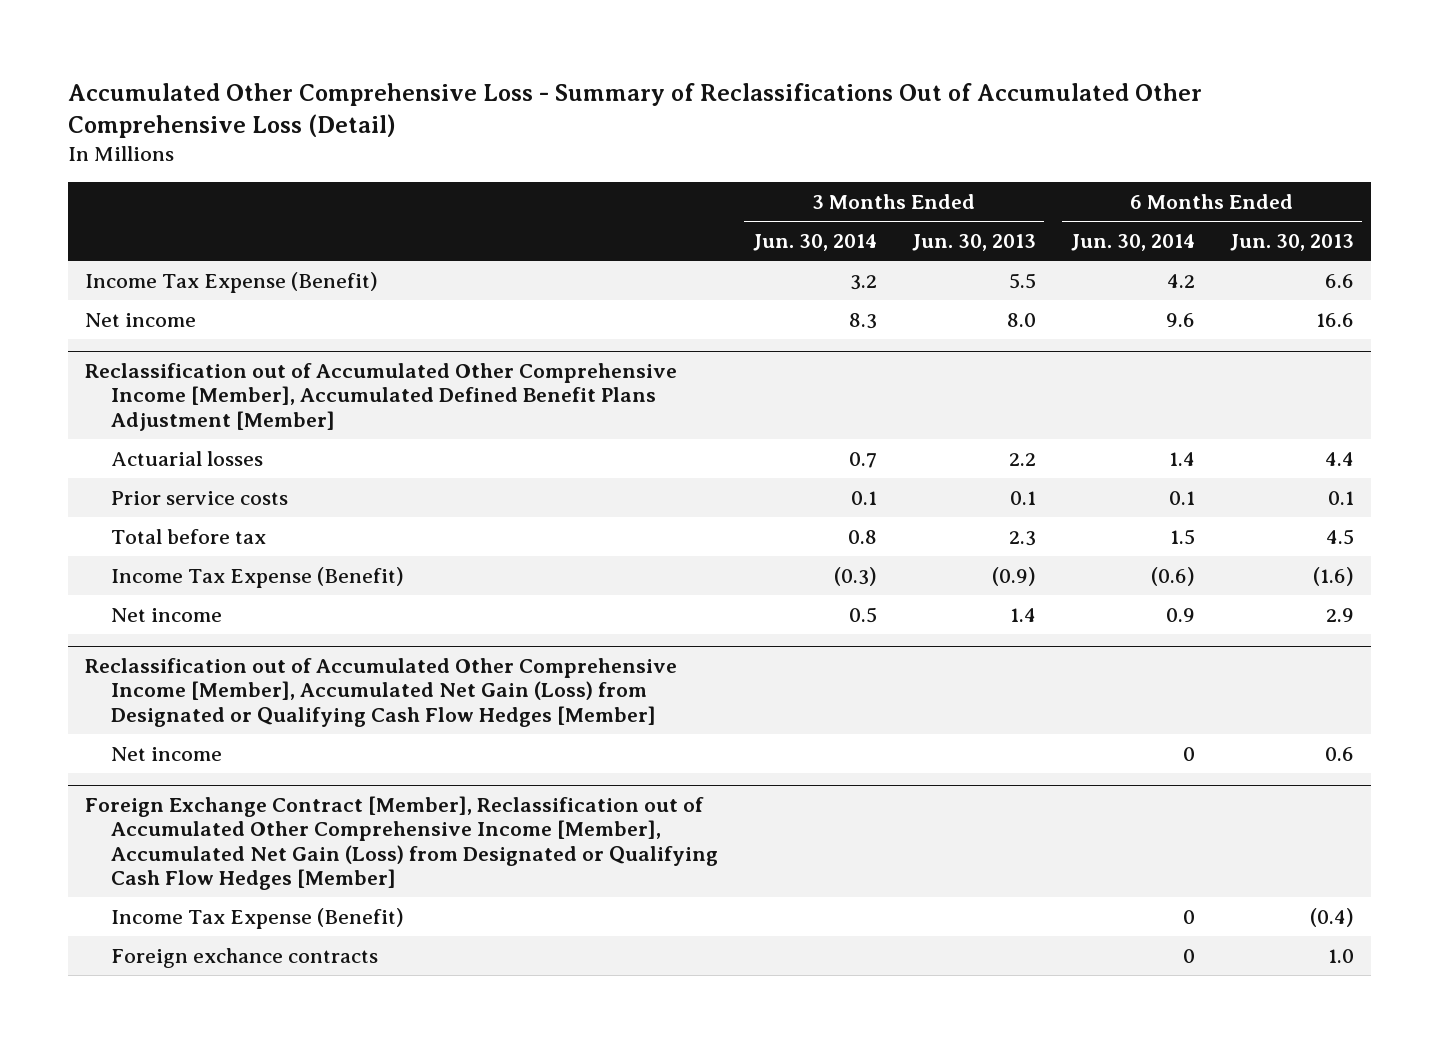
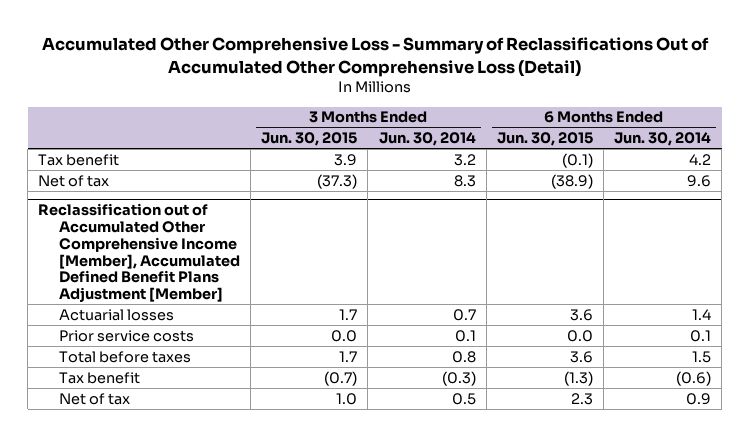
[911,234,1036,252] Jun. 30, 2013 -> none
[1229,234,1354,252] Jun. 30, 2013 -> none
none -> [261,132,358,147] Jun. 30, 2015
none -> [496,132,593,147] Jun. 30, 2015
[85,271,379,293] Income Tax Expense (Benefit) -> [38,153,120,166] Tax benefit
[85,312,197,327] Net income -> [38,174,110,187] Net of tax
[85,657,678,727] Reclassification out of Accumulated Other Comprehensive Income [Member], Accumulated Net Gain (Loss) from Designated or Qualifying Cash Flow Hedges [Member] -> none
[110,746,222,761] Net income -> none
[85,795,718,890] Foreign Exchange Contract [Member], Reclassification out of Accumulated Other Comprehensive Income [Member], Accumulated Net Gain (Loss) from Designated or Qualifying Cash Flow Hedges [Member] -> none
[110,907,404,929] Income Tax Expense (Benefit) -> none
[110,947,378,968] Foreign exchance contracts -> none
[110,528,266,544] Total before tax -> [58,350,191,363] Total before taxes
[110,566,404,588] Income Tax Expense (Benefit) -> [58,371,140,384] Tax benefit
[110,607,222,622] Net income -> [58,392,130,405] Net of tax

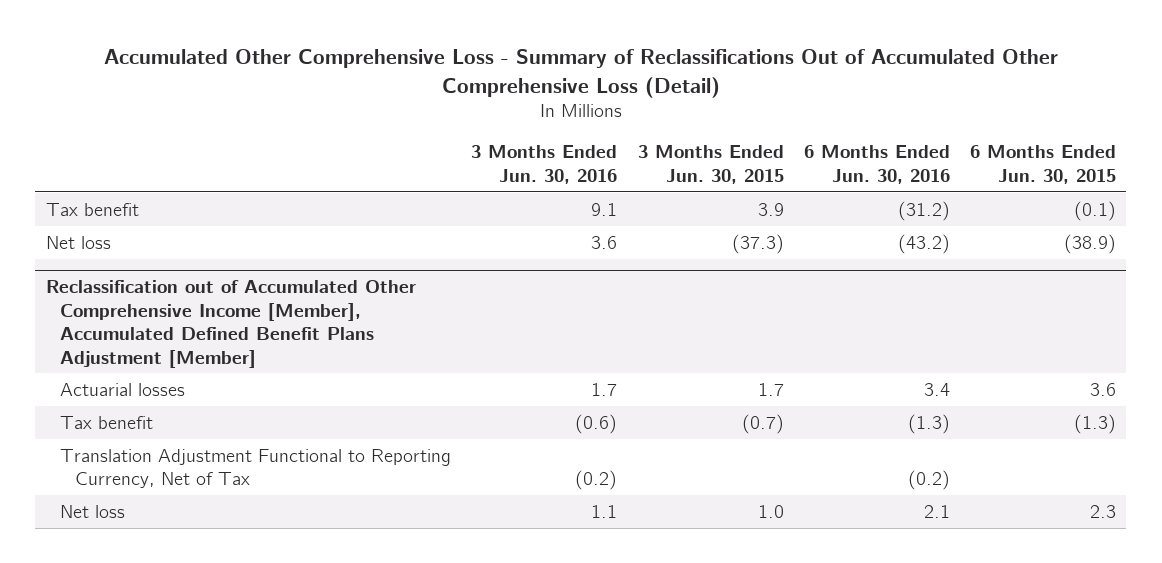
[378,132,476,147] Jun. 30, 2014 -> none
[614,132,712,147] Jun. 30, 2014 -> none
none -> [471,145,618,184] 3 Months Ended Jun. 30, 2016
none -> [803,145,950,184] 6 Months Ended Jun. 30, 2016
[38,174,110,187] Net of tax -> [45,235,111,249] Net loss
[58,329,194,342] Prior service costs -> none
[58,350,191,363] Total before taxes -> none
none -> [60,448,452,489] Translation Adjustment Functional to Reporting Currency, Net of Tax
[58,392,130,405] Net of tax -> [60,504,126,518] Net loss

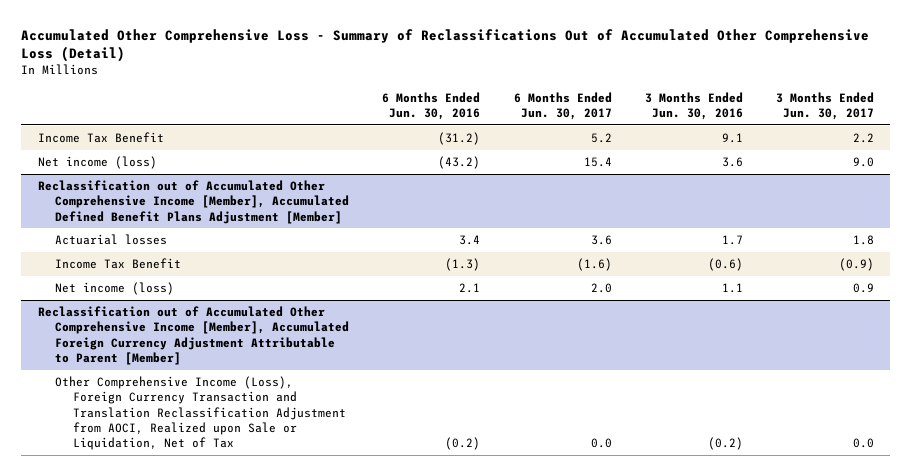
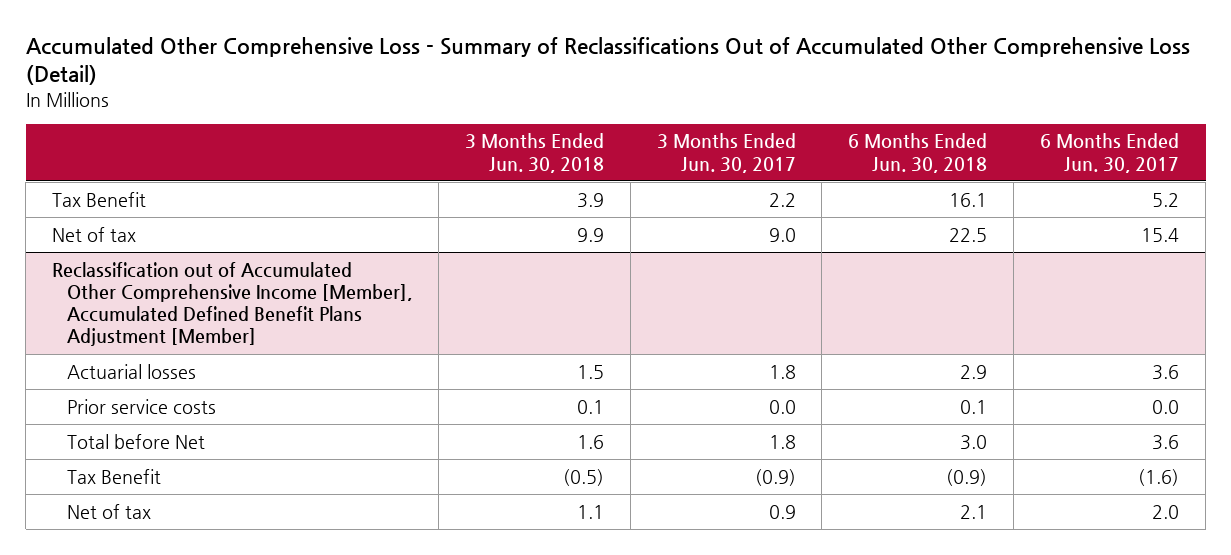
[382,91,481,121] 6 Months Ended Jun. 30, 2016 -> none
[644,91,743,121] 3 Months Ended Jun. 30, 2016 -> none
none -> [464,133,604,173] 3 Months Ended Jun. 30, 2018
none -> [848,133,988,173] 6 Months Ended Jun. 30, 2018
[37,131,164,143] Income Tax Benefit -> [52,191,147,207] Tax Benefit
[37,155,157,169] Net income (loss) -> [52,226,137,242] Net of tax
[37,305,350,365] Reclassification out of Accumulated Other Comprehensive Income [Member], Accumulated Foreign Currency Adjustment Attributable to Parent [Member] -> none
[55,375,347,451] Other Comprehensive Income (Loss), Foreign Currency Transaction and Translation Reclassification Adjustment from AOCI, Realized upon Sale or Liquidation, Net of Tax -> none
none -> [66,398,216,414] Prior service costs
none -> [66,433,205,449] Total before Net
[55,257,182,269] Income Tax Benefit -> [66,468,161,484] Tax Benefit
[55,281,175,295] Net income (loss) -> [66,503,151,519] Net of tax

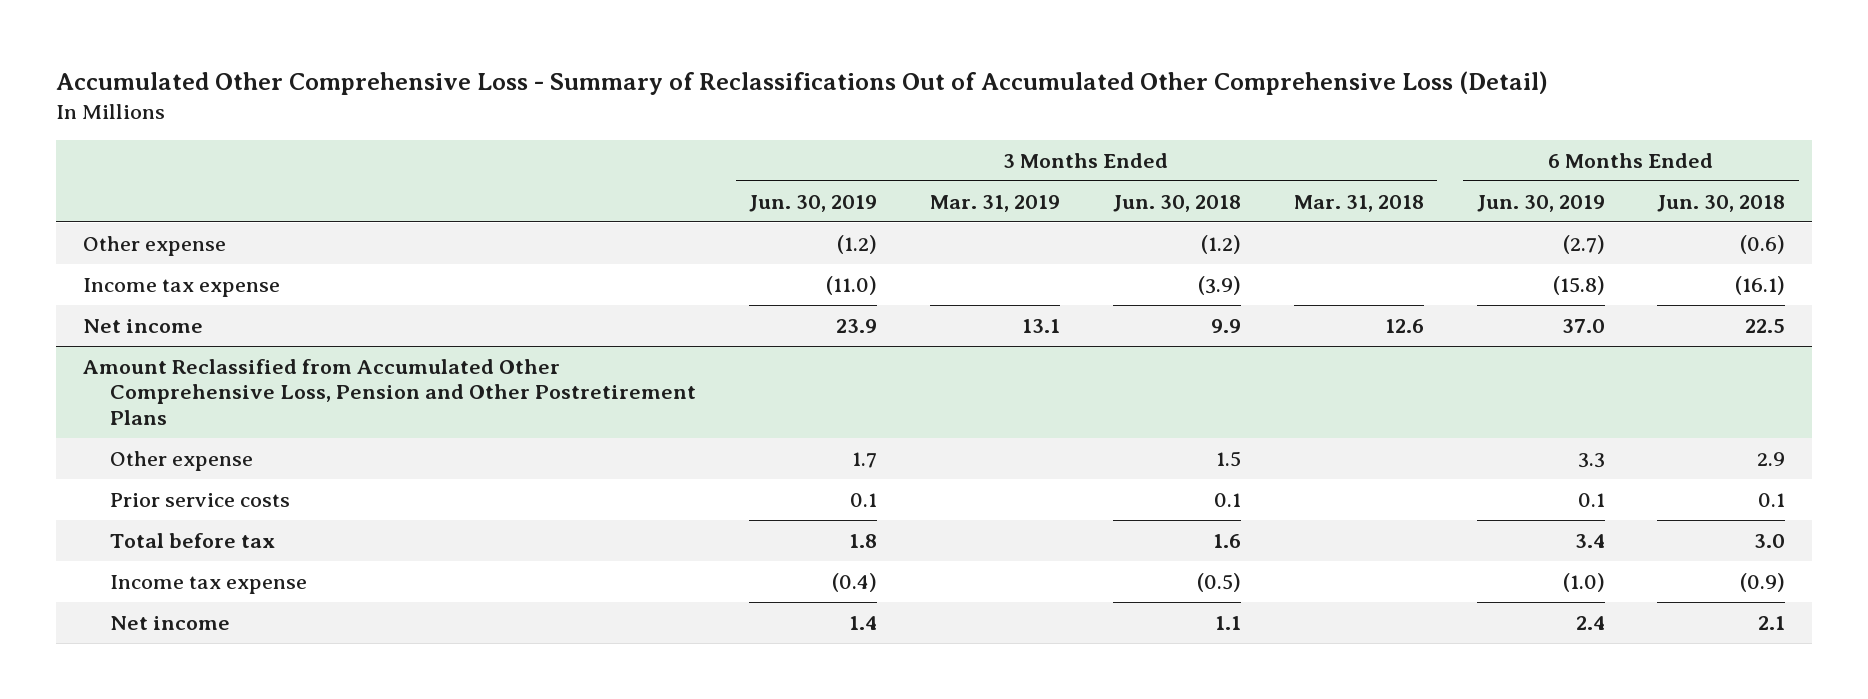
[656,133,796,173] 3 Months Ended Jun. 30, 2017 -> none
[1040,133,1180,173] 6 Months Ended Jun. 30, 2017 -> none
none -> [749,194,878,212] Jun. 30, 2019
none -> [929,194,1060,212] Mar. 31, 2019
none -> [1293,194,1424,212] Mar. 31, 2018
none -> [1476,194,1605,212] Jun. 30, 2019
[52,261,412,347] Reclassification out of Accumulated Other Comprehensive Income [Member], Accumulated Defined Benefit Plans Adjustment [Member] -> none
none -> [82,235,226,256] Other expense
[52,191,147,207] Tax Benefit -> [82,277,280,297] Income tax expense
[576,192,604,208] 3.9 -> [1197,275,1241,295] (3.9)
[949,192,988,207] 16.1 -> [1735,275,1786,295] (16.1)
[52,226,137,242] Net of tax -> [82,318,203,333] Net income
none -> [82,358,697,425] Amount Reclassified from Accumulated Other Comprehensive Loss, Pension and Other Postretirement Plans
[66,363,196,379] Actuarial losses -> [110,450,254,471] Other expense
[66,433,205,449] Total before Net -> [110,532,276,548] Total before tax
[66,468,161,484] Tax Benefit -> [110,574,308,594] Income tax expense
[66,503,151,519] Net of tax -> [110,615,231,630] Net income

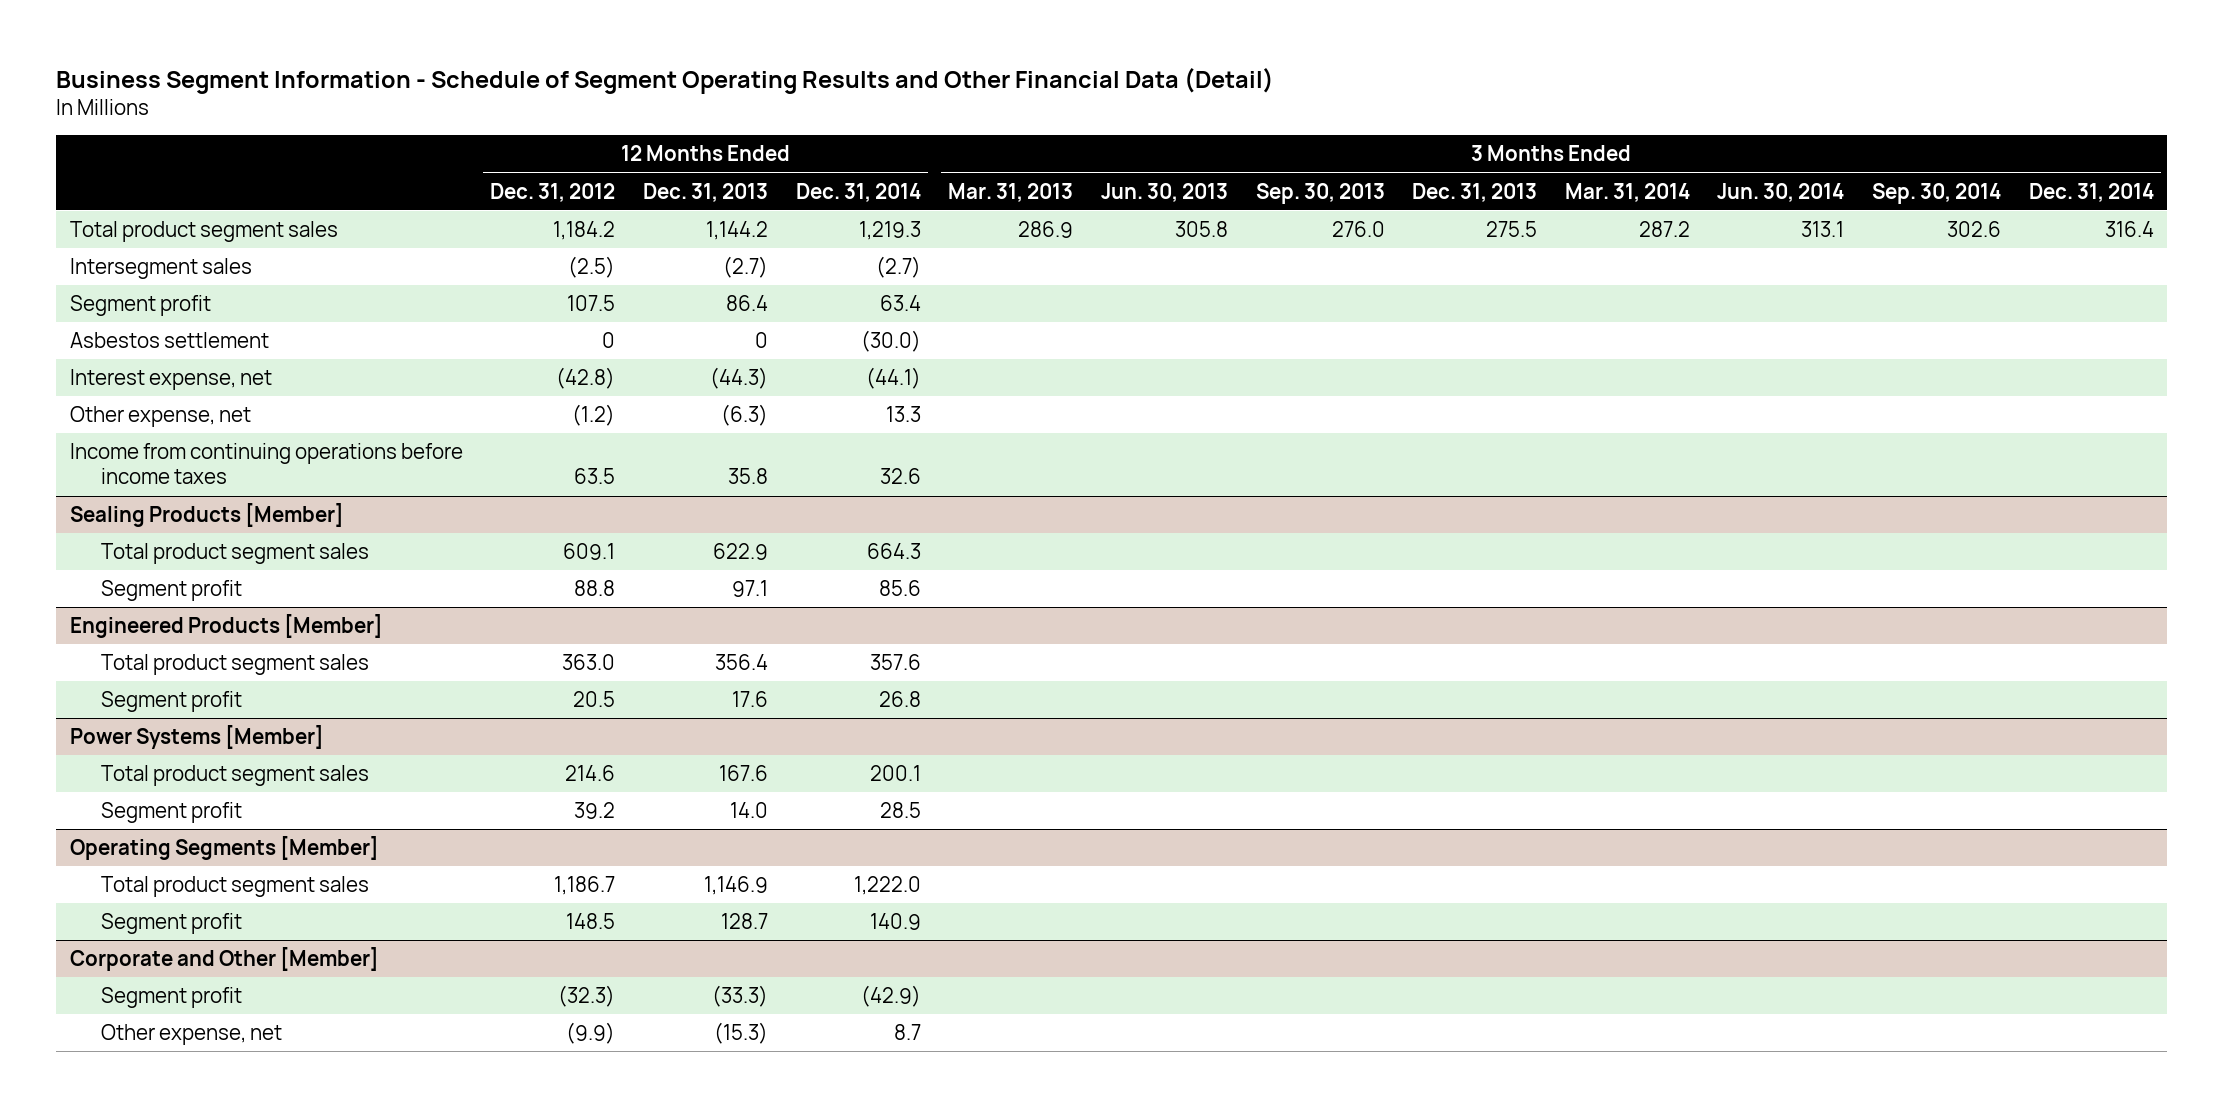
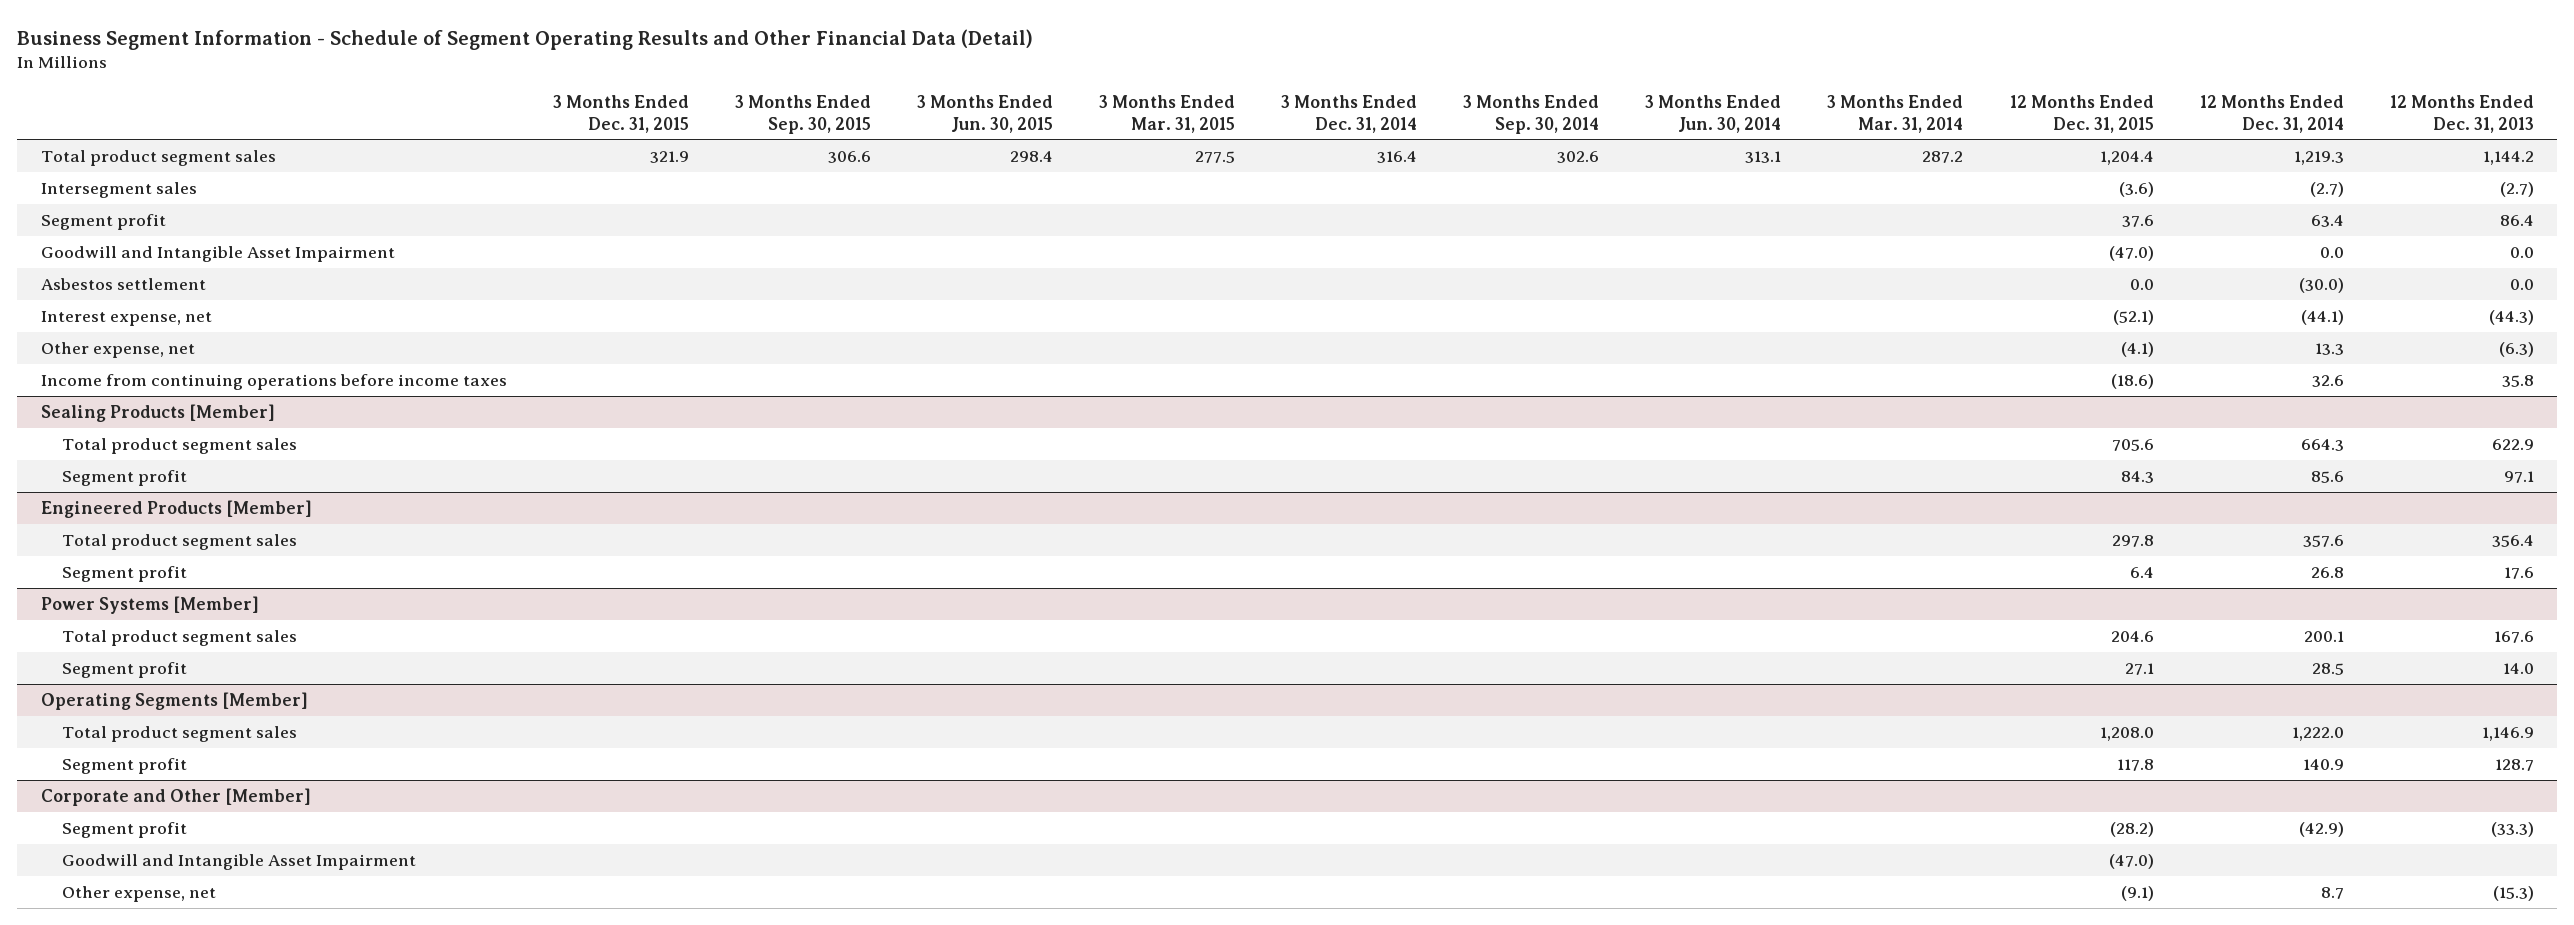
[490,182,616,202] Dec. 31, 2012 -> none
[948,182,1074,202] Mar. 31, 2013 -> none
[1100,182,1228,202] Jun. 30, 2013 -> none
[1255,182,1385,204] Sep. 30, 2013 -> none
[1412,182,1538,202] Dec. 31, 2013 -> none
none -> [552,94,689,133] 3 Months Ended Dec. 31, 2015
none -> [734,94,871,134] 3 Months Ended Sep. 30, 2015
none -> [916,94,1053,133] 3 Months Ended Jun. 30, 2015
none -> [1098,94,1235,133] 3 Months Ended Mar. 31, 2015
none -> [2009,94,2154,133] 12 Months Ended Dec. 31, 2015
none -> [40,245,395,262] Goodwill and Intangible Asset Impairment
[755,332,769,349] 0 -> [2509,278,2534,290] 0.0
none -> [61,853,416,870] Goodwill and Intangible Asset Impairment

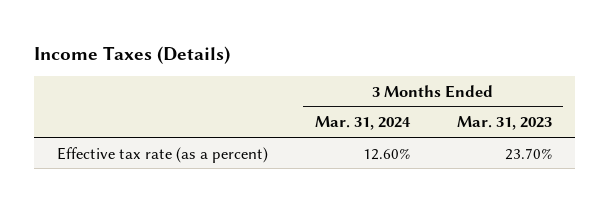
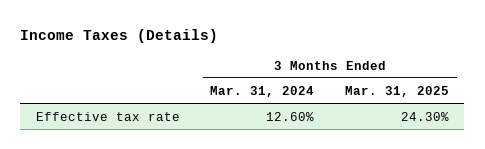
[456,116,552,131] Mar. 31, 2023 -> none
none -> [345,85,450,97] Mar. 31, 2025
[57,146,269,163] Effective tax rate (as a percent) -> [35,111,180,121] Effective tax rate

